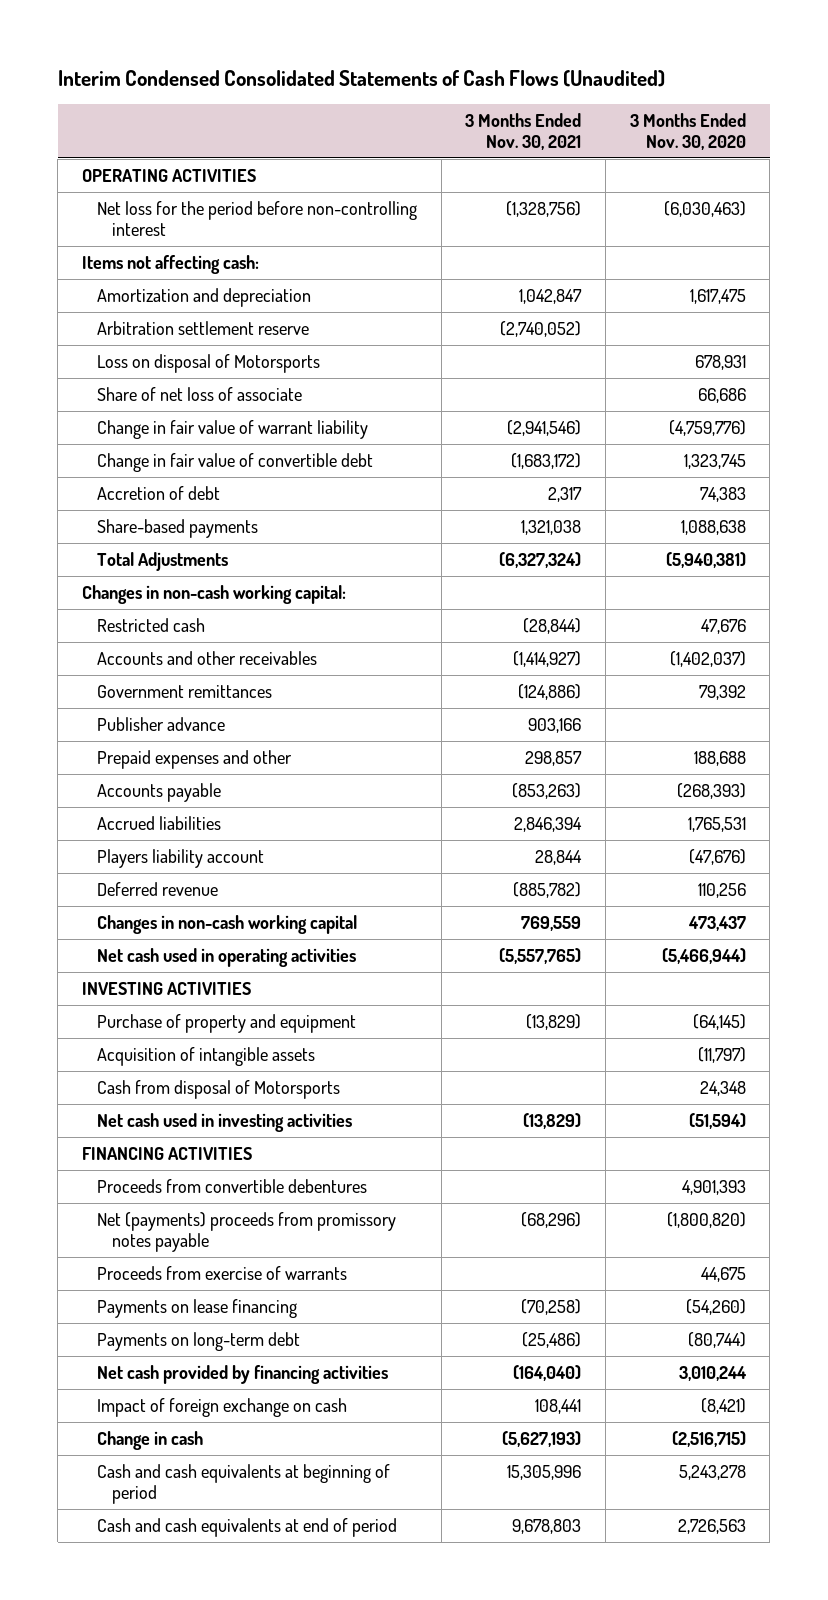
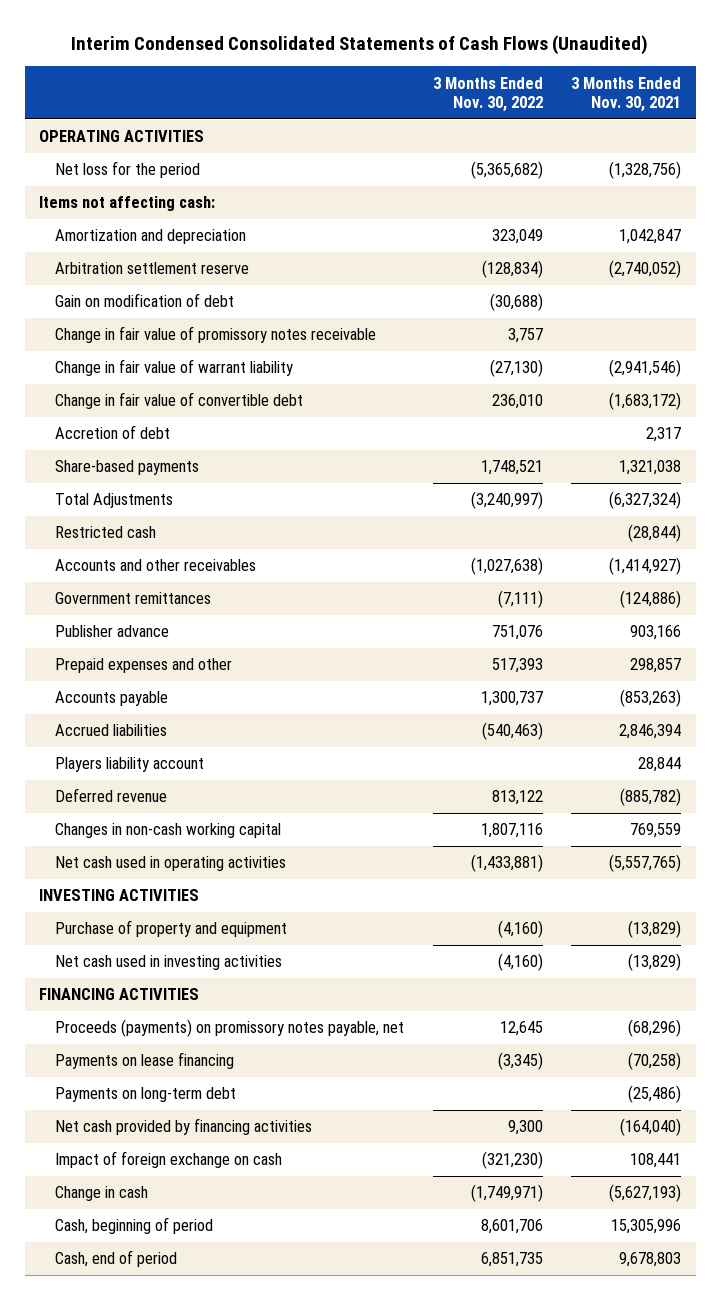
[629,112,746,150] 3 Months Ended Nov. 30, 2020 -> none
none -> [432,76,543,113] 3 Months Ended Nov. 30, 2022
[96,200,417,236] Net loss for the period before non-controlling interest -> [55,161,201,179] Net loss for the period
[96,353,320,373] Loss on disposal of Motorsports -> none
[96,386,302,401] Share of net loss of associate -> none
none -> [55,293,235,308] Gain on modification of debt
none -> [55,326,377,344] Change in fair value of promissory notes receivable
[81,584,346,604] Changes in non-cash working capital: -> none
[96,1046,315,1066] Acquisition of intangible assets -> none
[96,1079,340,1099] Cash from disposal of Motorsports -> none
[96,1178,367,1193] Proceeds from convertible debentures -> none
[96,1265,347,1280] Proceeds from exercise of warrants -> none
[96,1211,396,1252] Net (payments) proceeds from promissory notes payable -> [55,1019,405,1038] Proceeds (payments) on promissory notes payable, net
[96,1463,390,1504] Cash and cash equivalents at beginning of period -> [55,1217,214,1235] Cash, beginning of period
[96,1517,397,1537] Cash and cash equivalents at end of period -> [55,1250,178,1268] Cash, end of period

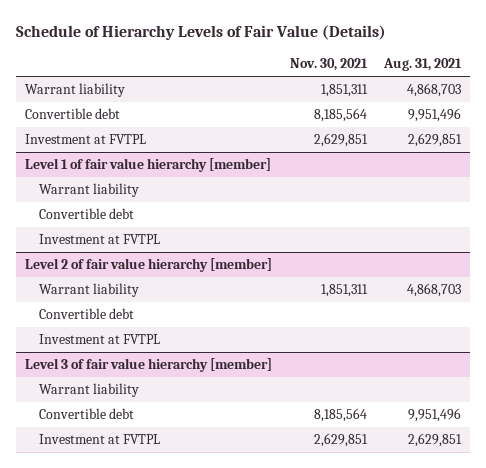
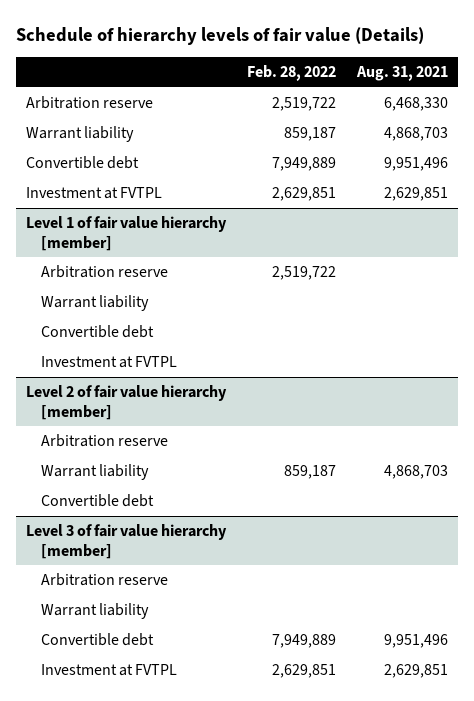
[16,25,387,41] Schedule of Hierarchy Levels of Fair Value (Details) -> [15,26,424,45] Schedule of hierarchy levels of fair value (Details)
[289,58,368,72] Nov. 30, 2021 -> none
none -> [247,65,337,82] Feb. 28, 2022
none -> [26,96,154,110] Arbitration reserve
none -> [40,265,168,279] Arbitration reserve
none -> [40,434,168,448] Arbitration reserve
[38,334,160,345] Investment at FVTPL -> none
none -> [40,573,168,587] Arbitration reserve

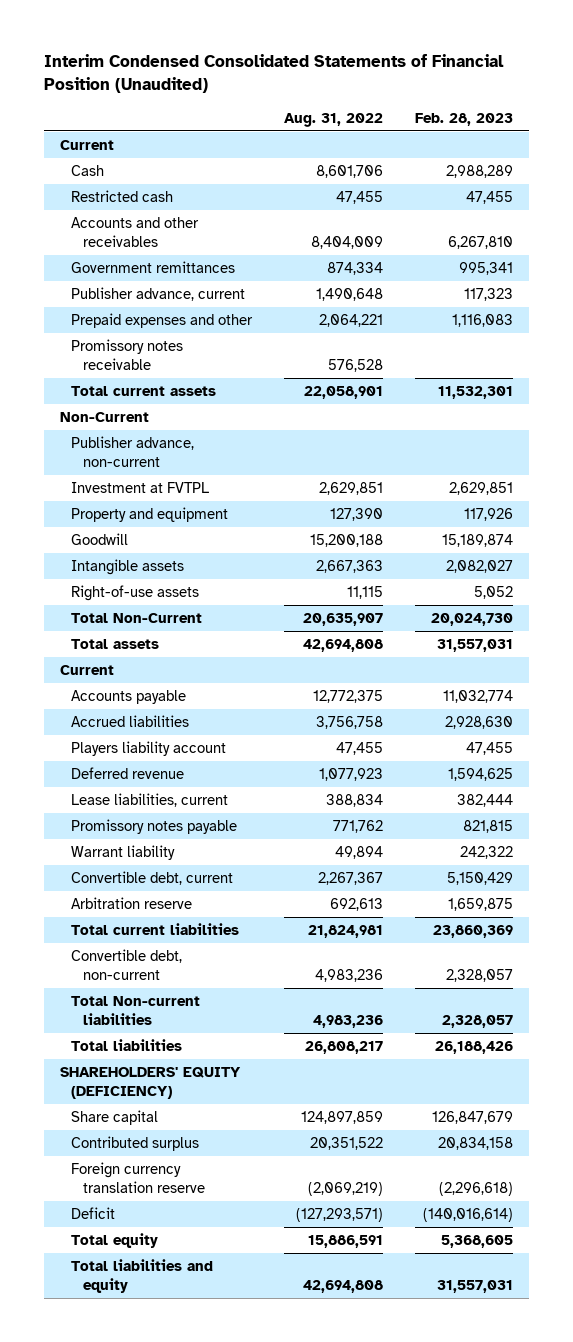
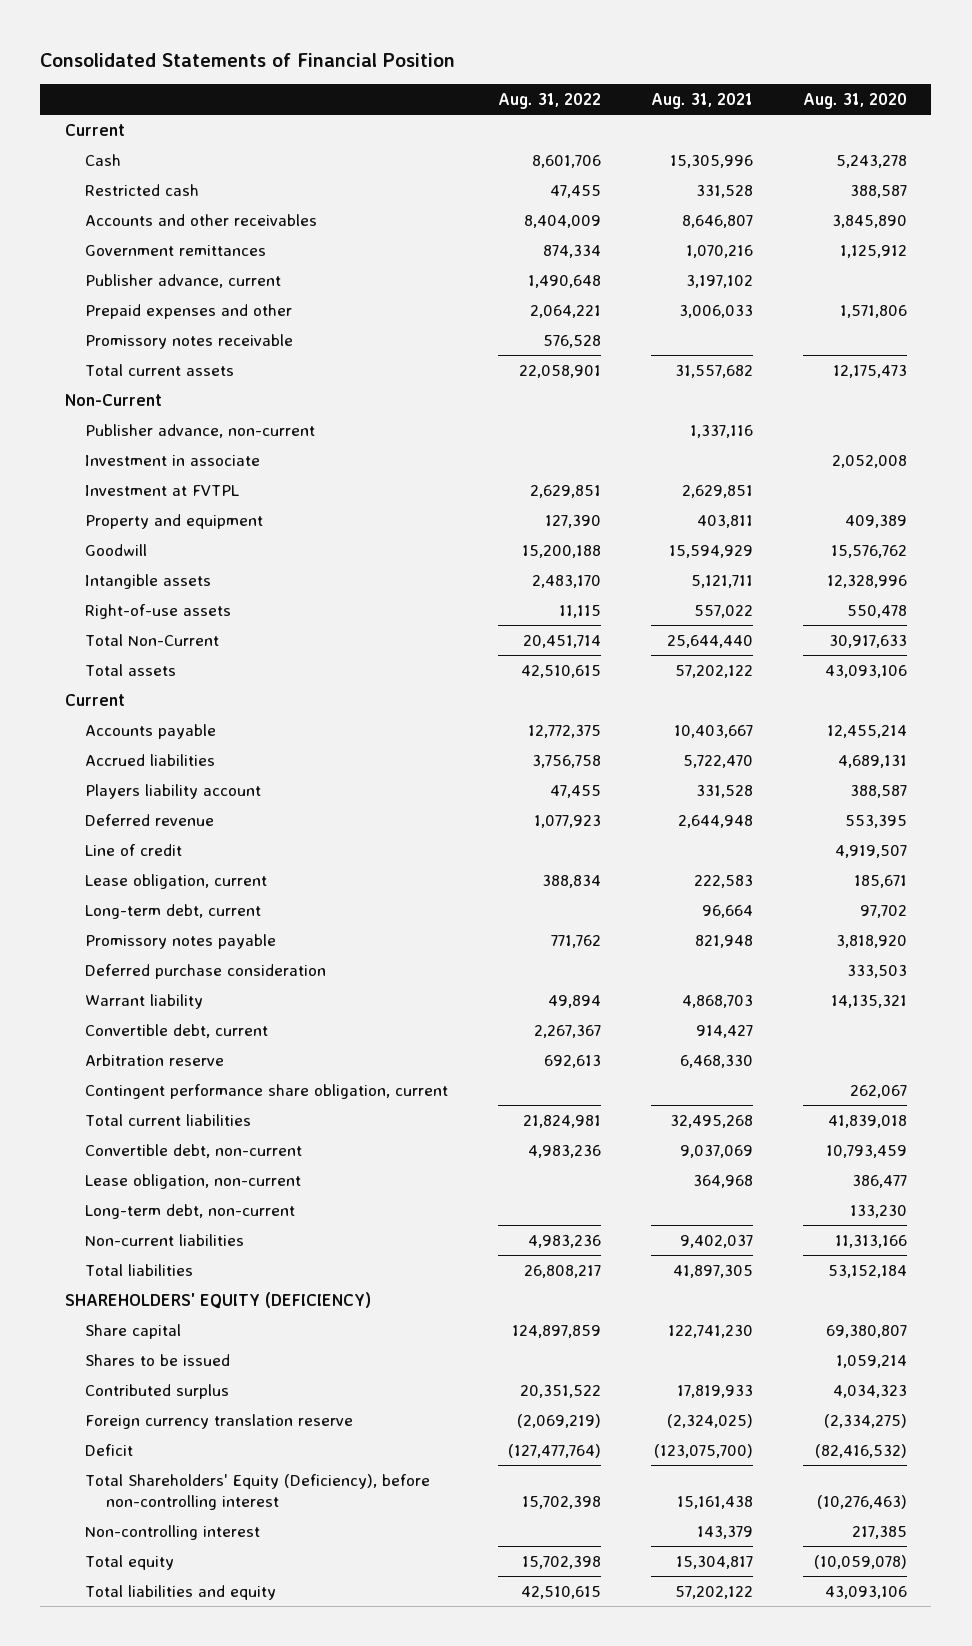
[43,53,504,93] Interim Condensed Consolidated Statements of Financial Position (Unaudited) -> [40,52,456,67] Consolidated Statements of Financial Position
[414,112,513,126] Feb. 28, 2023 -> none
none -> [650,93,753,110] Aug. 31, 2021
none -> [802,93,907,110] Aug. 31, 2020
none -> [85,455,261,467] Investment in associate
[315,560,383,574] 2,667,363 -> [532,575,602,589] 2,483,170
[302,613,383,627] 20,635,907 -> [523,635,602,649] 20,451,714
[302,639,383,653] 42,694,808 -> [521,665,602,679] 42,510,615
none -> [85,844,183,857] Line of credit
[71,793,229,808] Lease liabilities, current -> [85,874,268,890] Lease obligation, current
none -> [85,904,262,920] Long-term debt, current
none -> [85,964,327,980] Deferred purchase consideration
none -> [85,1084,449,1100] Contingent performance share obligation, current
none -> [85,1174,302,1190] Lease obligation, non-current
none -> [85,1204,296,1220] Long-term debt, non-current
[71,996,201,1025] Total Non-current liabilities -> [85,1234,245,1247] Non-current liabilities
none -> [85,1354,231,1367] Shares to be issued
[295,1208,383,1223] (127,293,571) -> [508,1444,602,1459] (127,477,764)
none -> [85,1474,431,1511] Total Shareholders' Equity (Deficiency), before non-controlling interest
none -> [85,1525,261,1541] Non-controlling interest
[307,1235,383,1249] 15,886,591 -> [522,1556,602,1570] 15,702,398
[302,1279,383,1293] 42,694,808 -> [521,1586,602,1600] 42,510,615

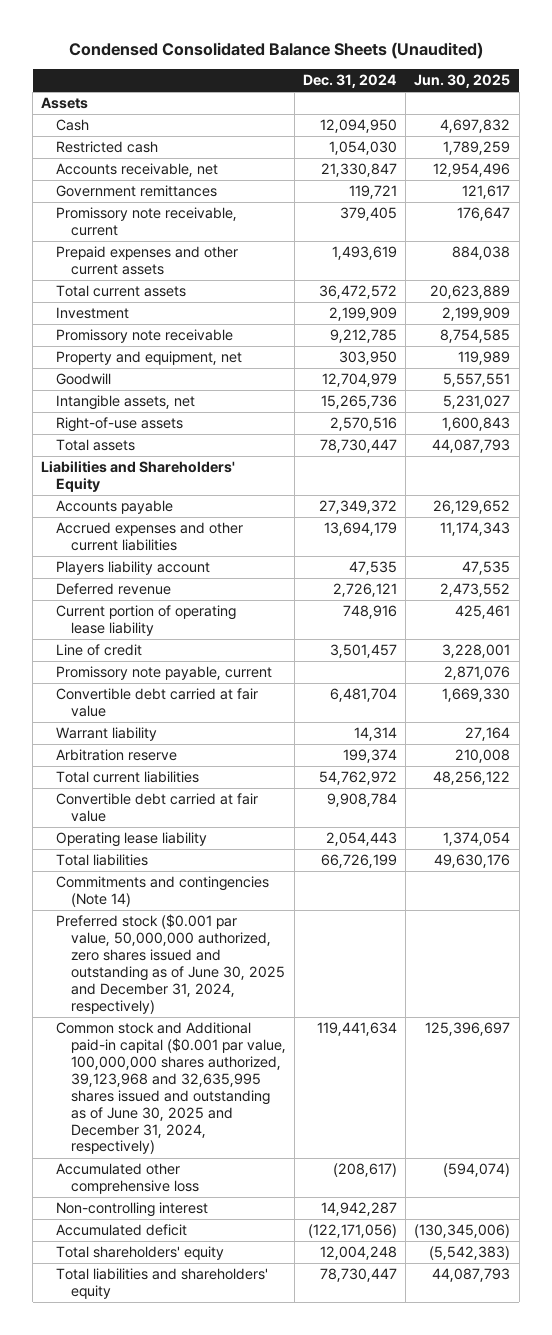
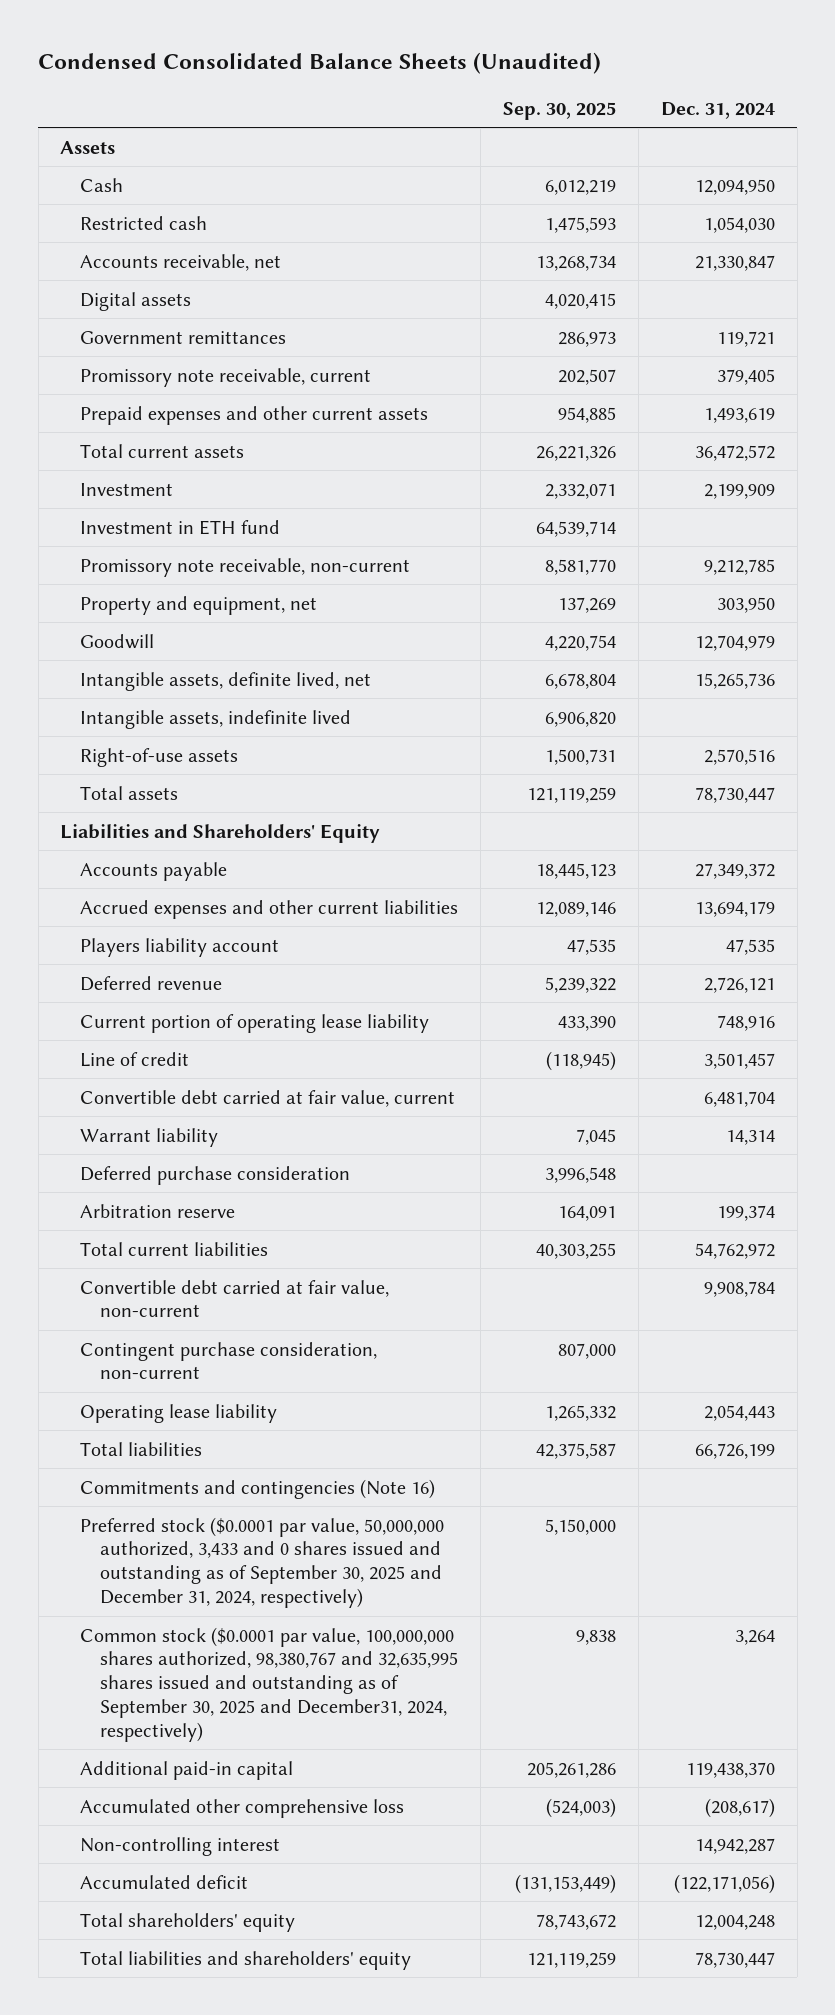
[414,74,511,89] Jun. 30, 2025 -> none
none -> [503,101,617,120] Sep. 30, 2025
none -> [80,291,192,311] Digital assets
none -> [80,519,281,535] Investment in ETH fund
[55,329,233,344] Promissory note receivable -> [80,557,411,577] Promissory note receivable, non-current
[55,395,195,411] Intangible assets, net -> [80,671,372,691] Intangible assets, definite lived, net
none -> [80,709,352,729] Intangible assets, indefinite lived
[55,666,272,681] Promissory note payable, current -> none
[55,688,258,718] Convertible debt carried at fair value -> [80,1089,456,1107] Convertible debt carried at fair value, current
none -> [80,1165,351,1185] Deferred purchase consideration
[55,793,258,823] Convertible debt carried at fair value -> [80,1279,390,1318] Convertible debt carried at fair value, non-current
none -> [80,1341,378,1380] Contingent purchase consideration, non-current
[55,876,269,908] Commitments and contingencies (Note 14) -> [80,1478,436,1499] Commitments and contingencies (Note 16)
[55,914,285,1014] Preferred stock ($0.001 par value, 50,000,000 authorized, zero shares issued and outstanding as of June 30, 2025 and December 31, 2024, respectively) -> [80,1516,445,1608] Preferred stock ($0.0001 par value, 50,000,000 authorized, 3,433 and 0 shares issued and outstanding as of September 30, 2025 and December 31, 2024, respectively)
[55,1022,286,1155] Common stock and Additional paid-in capital ($0.001 par value, 100,000,000 shares authorized, 39,123,968 and 32,635,995 shares issued and outstanding as of June 30, 2025 and December 31, 2024, respectively) -> [80,1626,459,1742] Common stock ($0.0001 par value, 100,000,000 shares authorized, 98,380,767 and 32,635,995 shares issued and outstanding as of September 30, 2025 and December31, 2024, respectively)
[317,1022,398,1037] 119,441,634 -> [734,1629,775,1645] 3,264
none -> [80,1760,294,1780] Additional paid-in capital

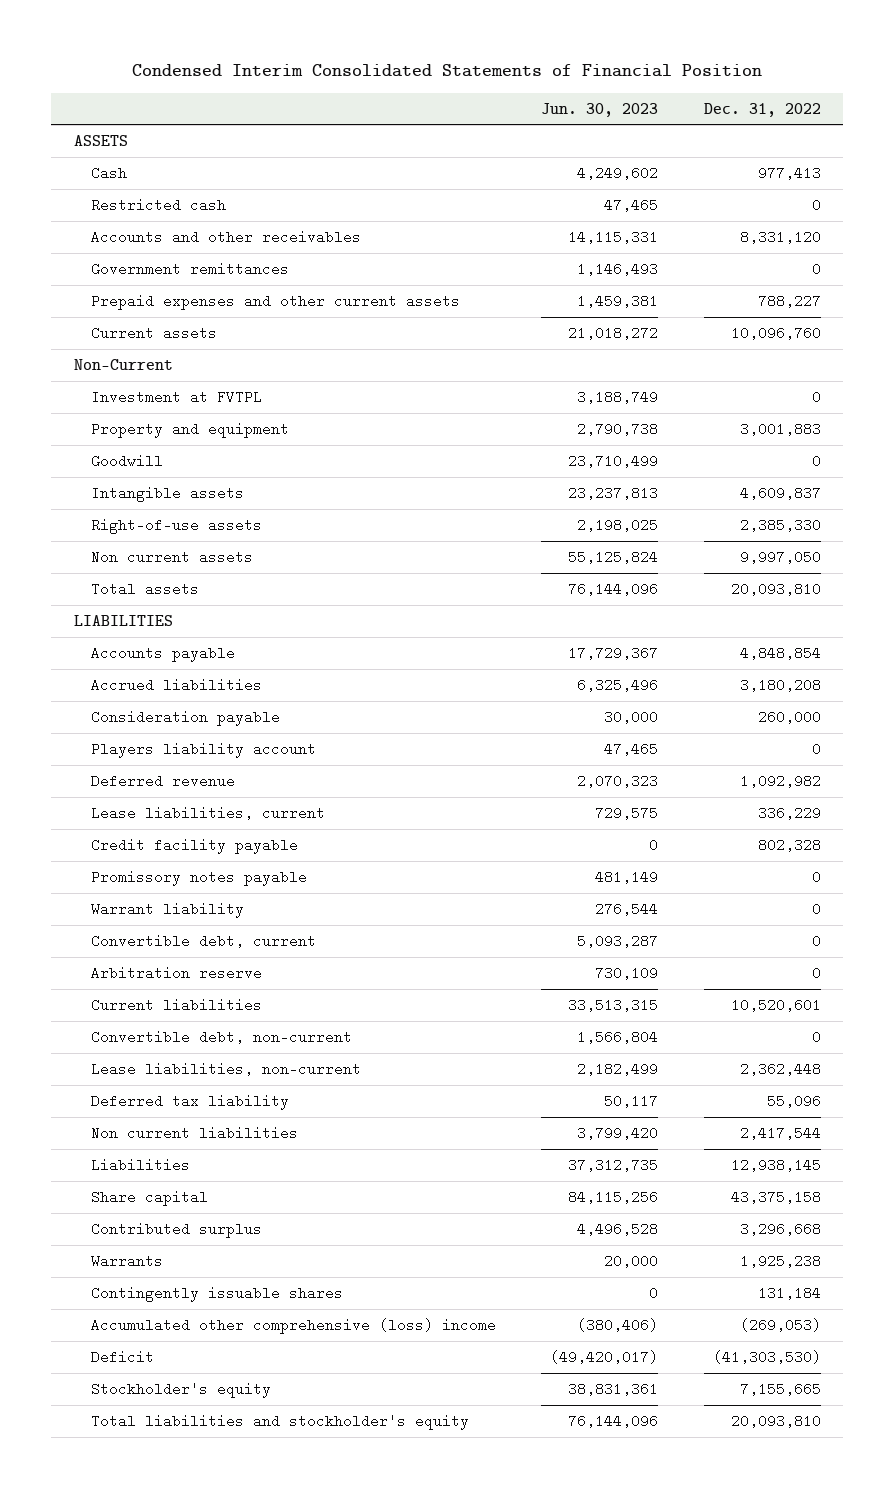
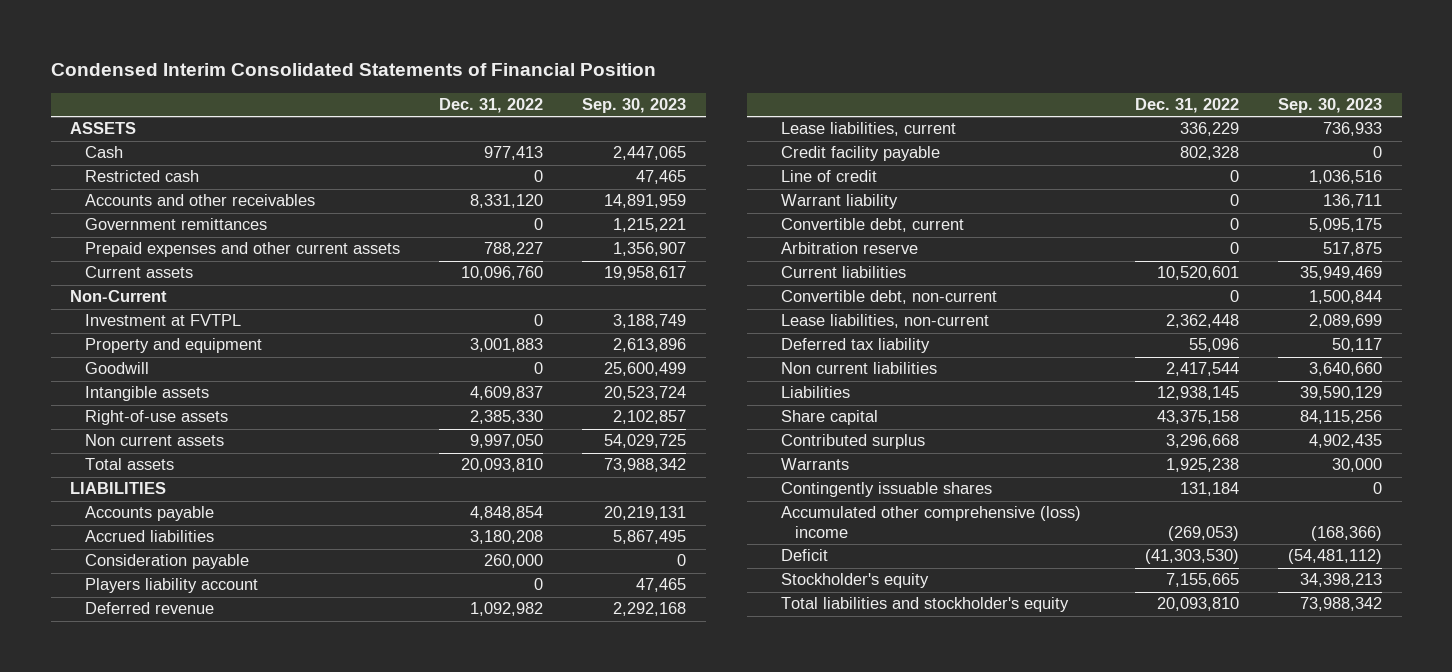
[541,102,659,117] Jun. 30, 2023 -> none
none -> [582,98,687,114] Sep. 30, 2023
[90,869,307,886] Promissory notes payable -> none
none -> [780,170,877,183] Line of credit

